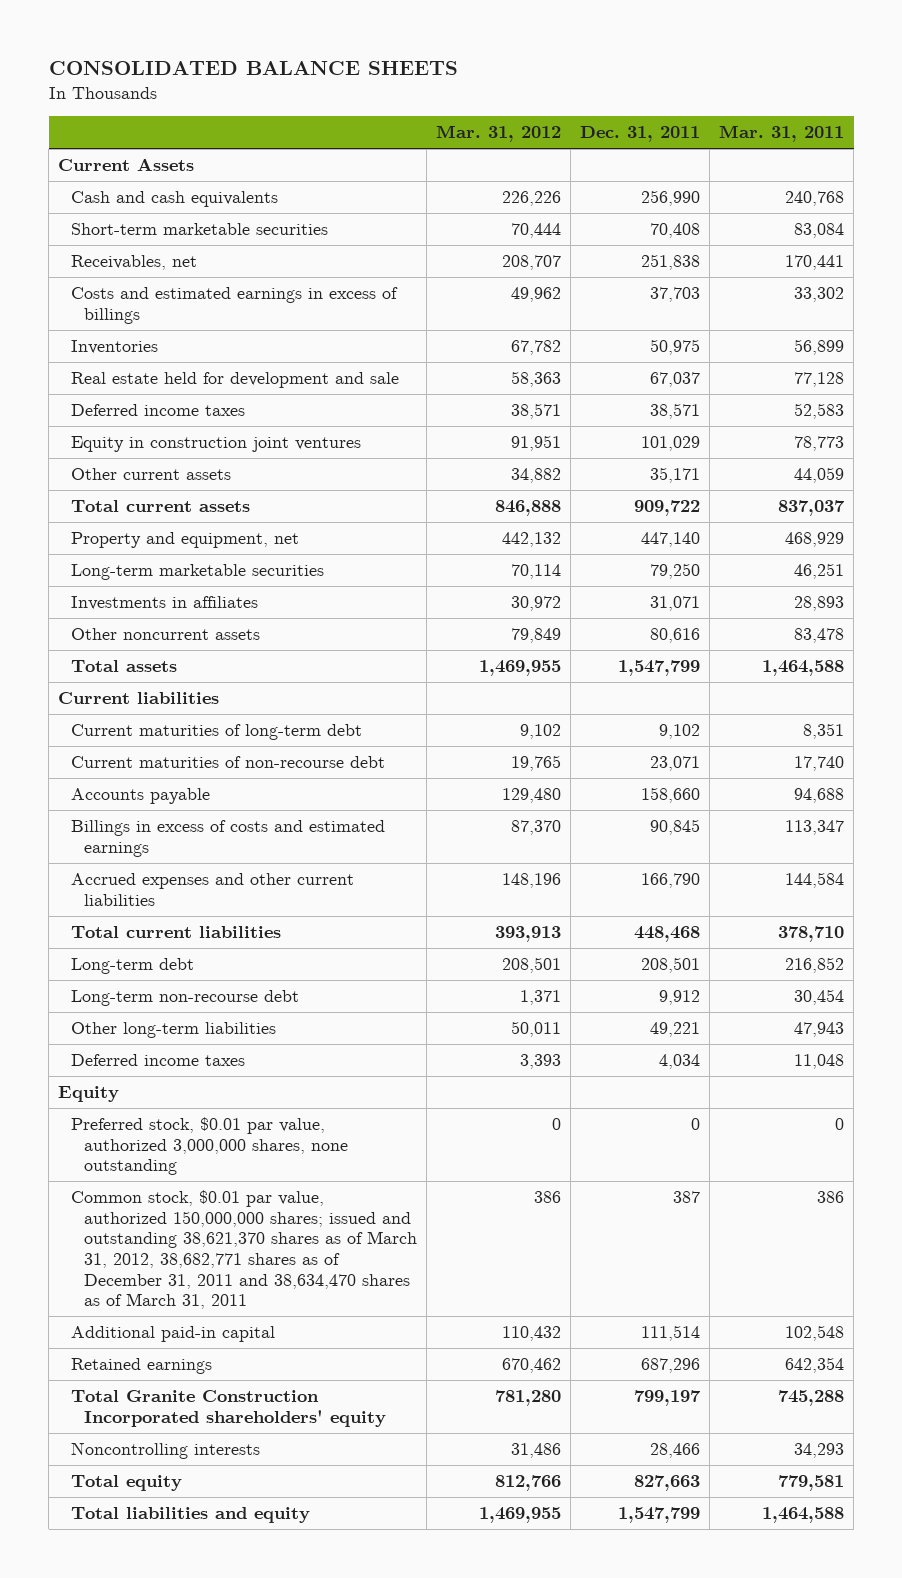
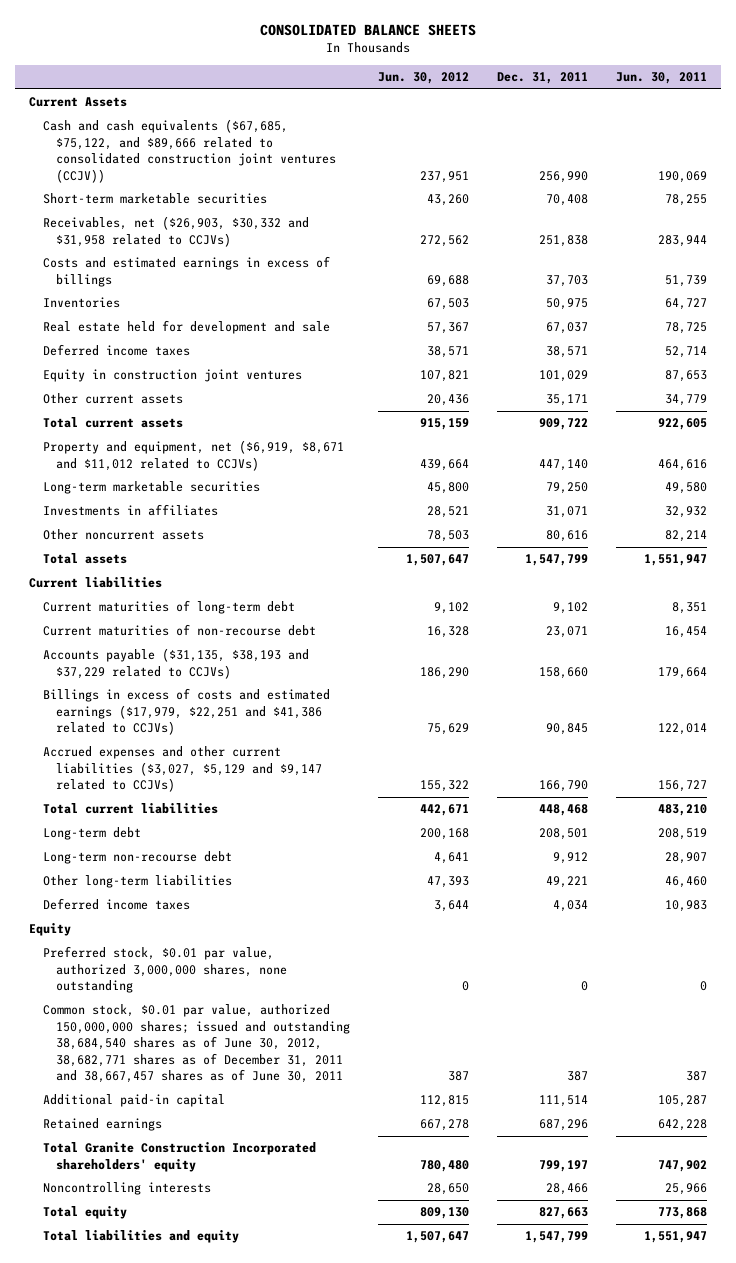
[436,125,562,143] Mar. 31, 2012 -> none
[719,125,845,143] Mar. 31, 2011 -> none
none -> [377,72,469,85] Jun. 30, 2012
none -> [615,72,707,85] Jun. 30, 2011
[71,191,279,208] Cash and cash equivalents -> [42,119,336,183] Cash and cash equivalents ($67,685, $75,122, and $89,666 related to consolidated construction joint ventures (CCJV))
[71,255,198,271] Receivables, net -> [42,216,309,247] Receivables, net ($26,903, $30,332 and $31,958 related to CCJVs)
[71,532,300,549] Property and equipment, net -> [42,440,344,471] Property and equipment, net ($6,919, $8,671 and $11,012 related to CCJVs)
[71,788,211,805] Accounts payable -> [42,648,309,679] Accounts payable ($31,135, $38,193 and $37,229 related to CCJVs)
[71,820,386,857] Billings in excess of costs and estimated earnings -> [42,688,330,736] Billings in excess of costs and estimated earnings ($17,979, $22,251 and $41,386 related to CCJVs)
[71,873,355,906] Accrued expenses and other current liabilities -> [42,746,322,793] Accrued expenses and other current liabilities ($3,027, $5,129 and $9,147 related to CCJVs)
[71,1190,418,1310] Common stock, $0.01 par value, authorized 150,000,000 shares; issued and outstanding 38,621,370 shares as of March 31, 2012, 38,682,771 shares as of December 31, 2011 and 38,634,470 shares as of March 31, 2011 -> [42,1004,350,1084] Common stock, $0.01 par value, authorized 150,000,000 shares; issued and outstanding 38,684,540 shares as of June 30, 2012, 38,682,771 shares as of December 31, 2011 and 38,667,457 shares as of June 30, 2011

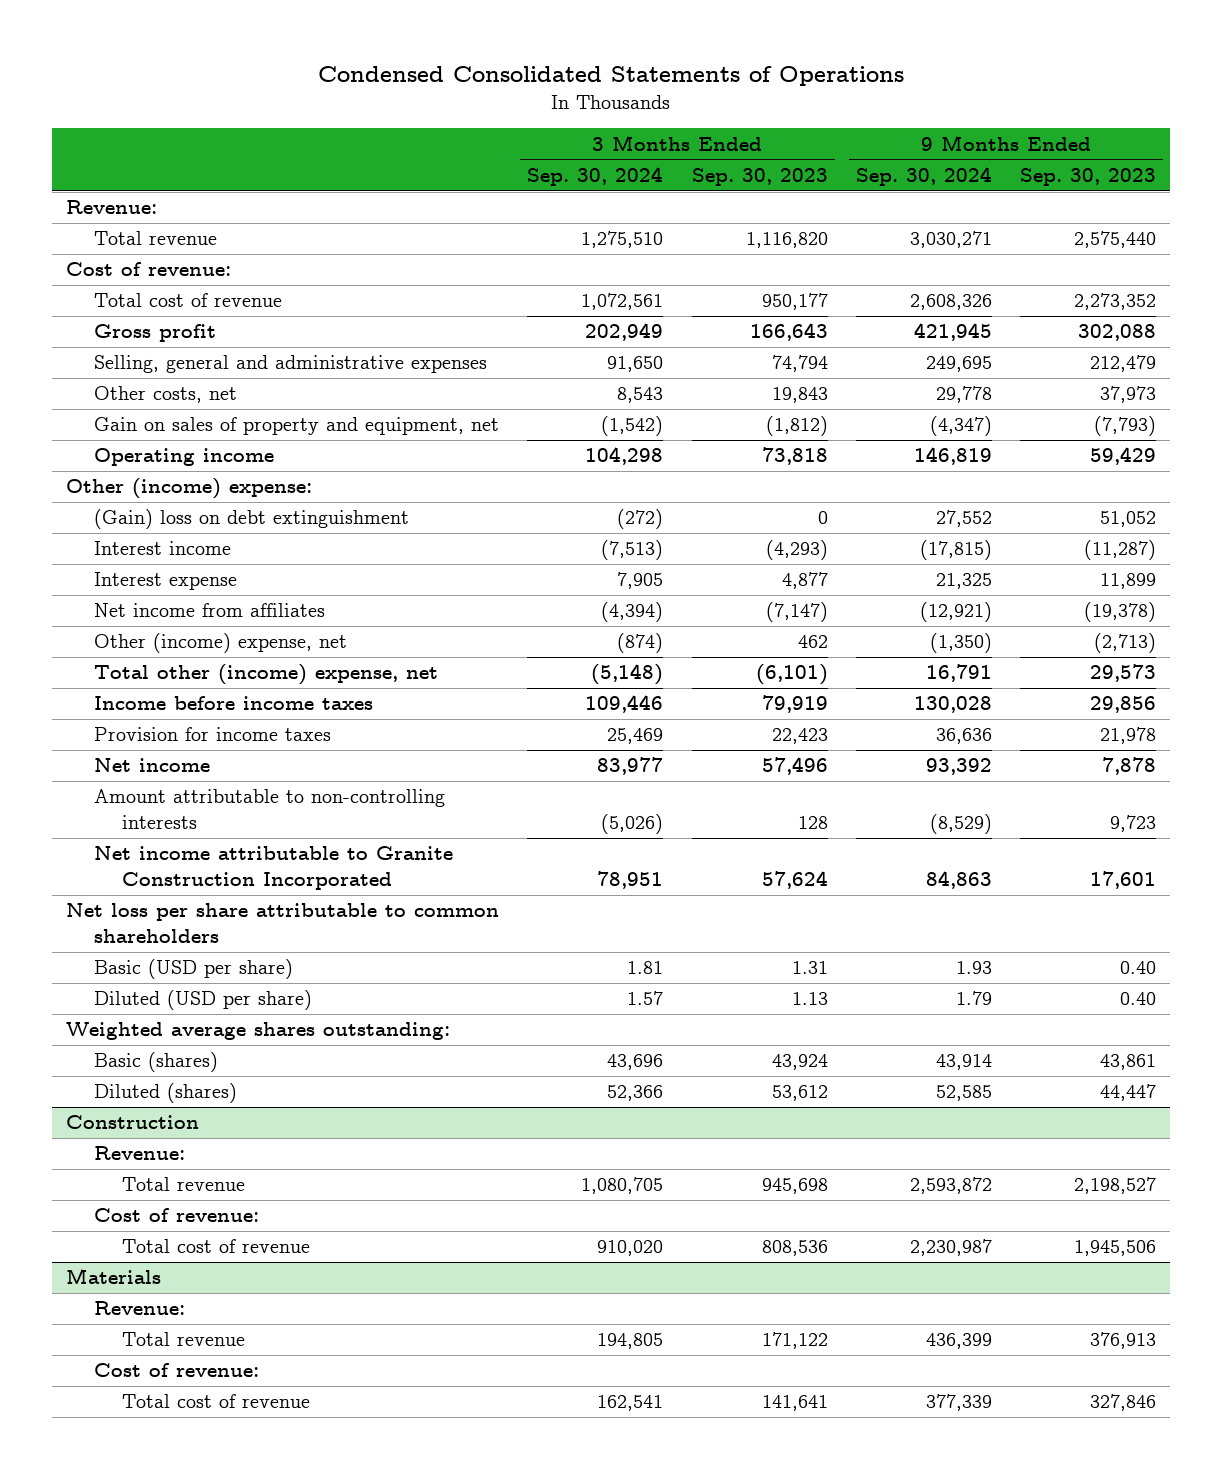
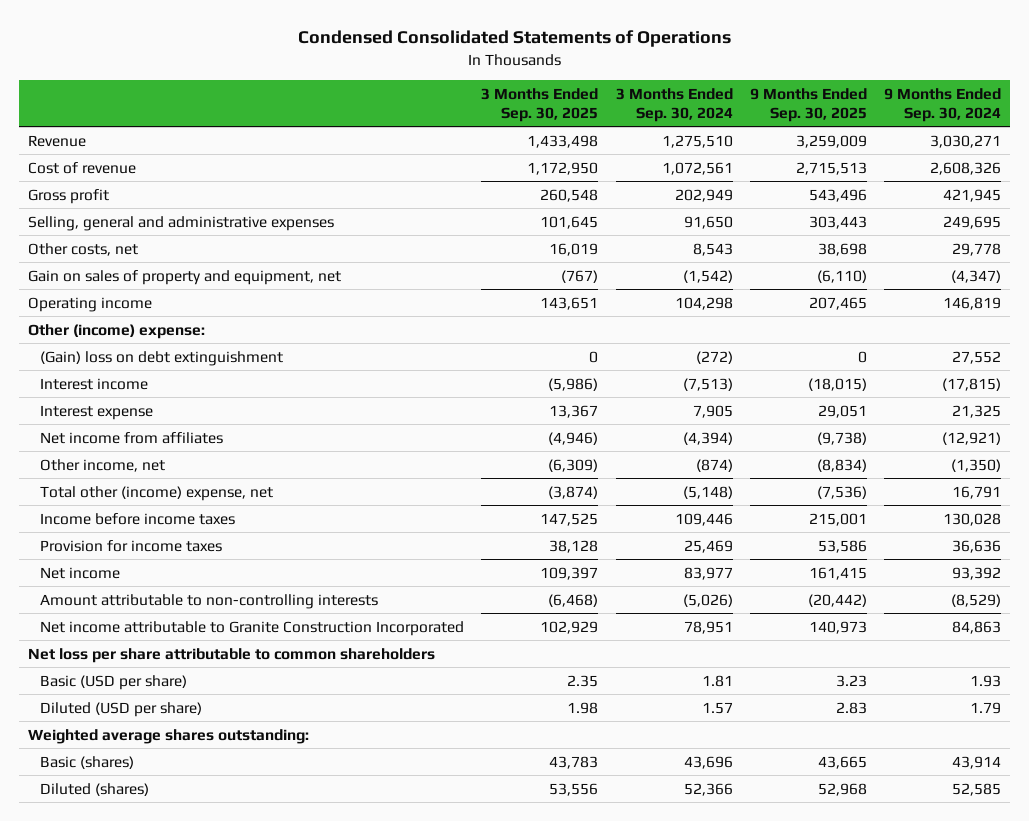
[691,167,828,186] Sep. 30, 2023 -> none
[1020,167,1157,186] Sep. 30, 2023 -> none
none -> [481,87,599,123] 3 Months Ended Sep. 30, 2025
none -> [749,87,867,123] 9 Months Ended Sep. 30, 2025
[65,200,157,215] Revenue: -> none
[65,262,231,277] Cost of revenue: -> none
[93,231,217,246] Total revenue -> [27,134,86,147] Revenue
[93,293,282,308] Total cost of revenue -> [27,161,136,174] Cost of revenue
[93,633,347,654] Other (income) expense, net -> [39,458,165,472] Other income, net
[65,1115,199,1130] Construction -> none
[93,1146,185,1161] Revenue: -> none
[121,1177,245,1192] Total revenue -> none
[93,1208,259,1223] Cost of revenue: -> none
[121,1239,310,1254] Total cost of revenue -> none
[65,1268,161,1285] Materials -> none
[93,1301,185,1316] Revenue: -> none
[121,1332,245,1347] Total revenue -> none
[93,1363,259,1378] Cost of revenue: -> none
[121,1394,310,1409] Total cost of revenue -> none

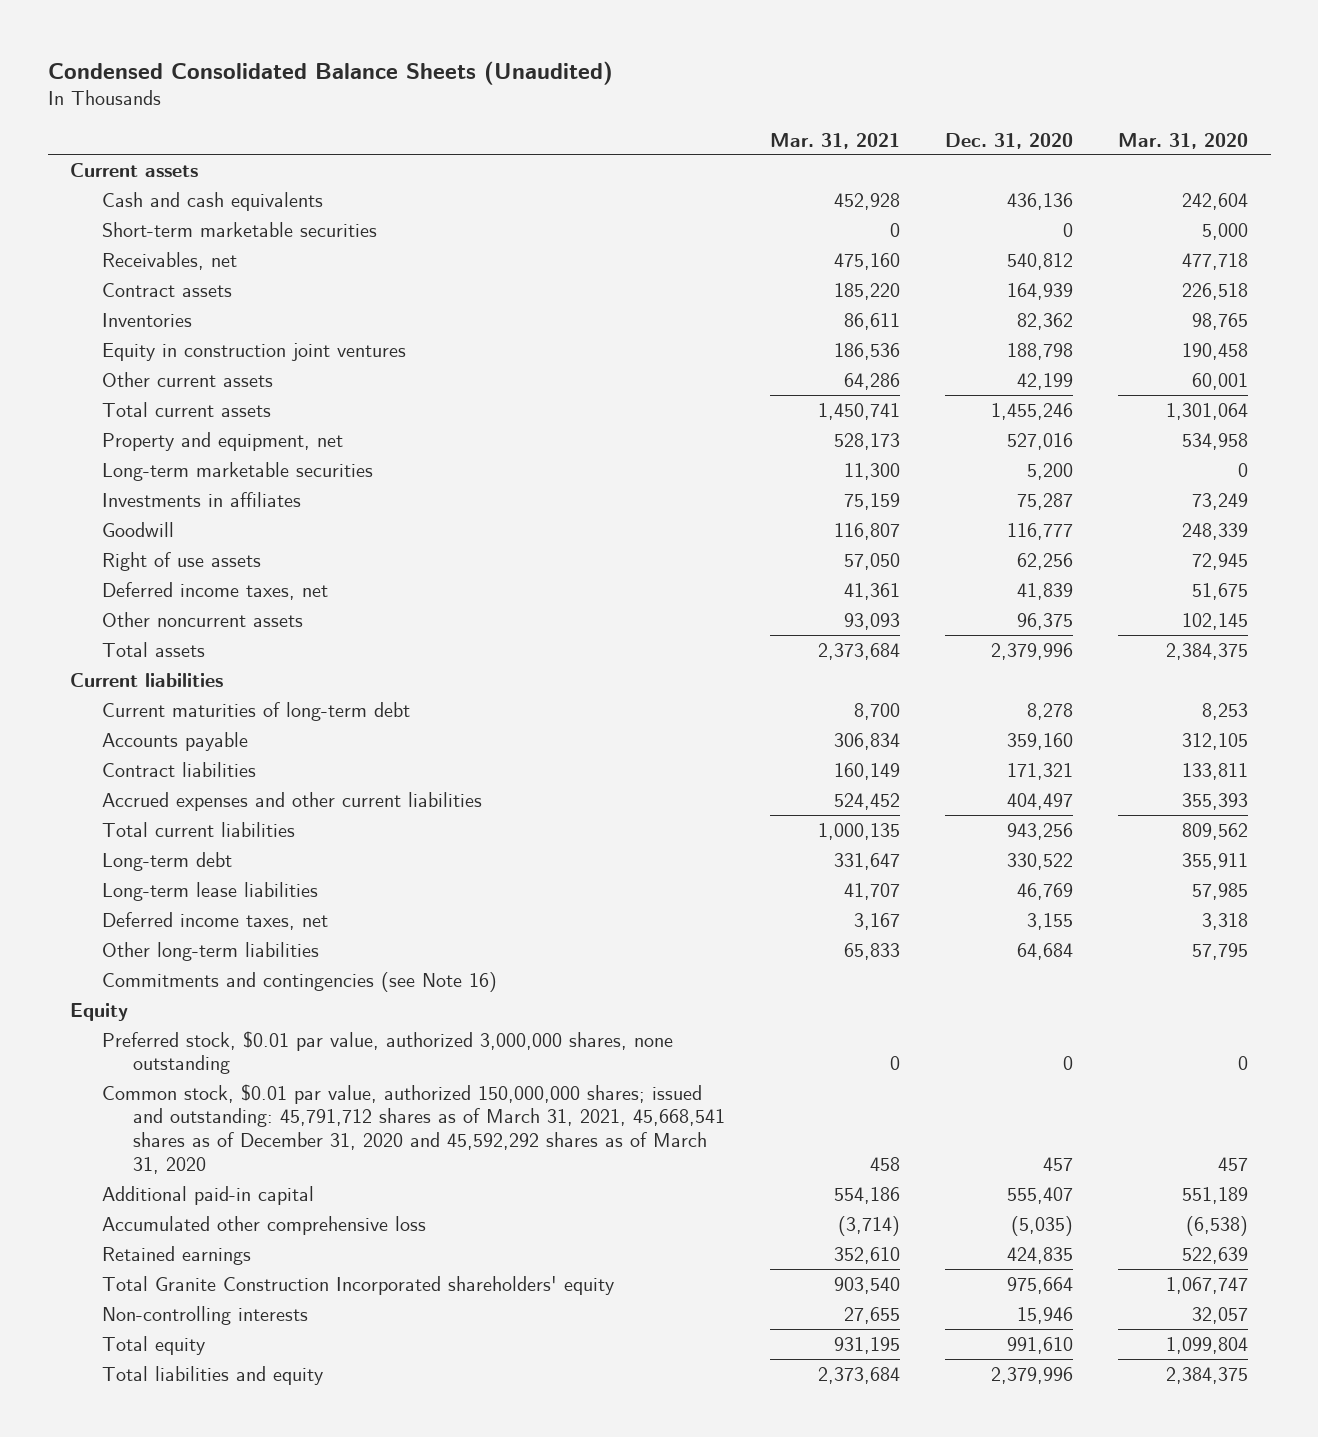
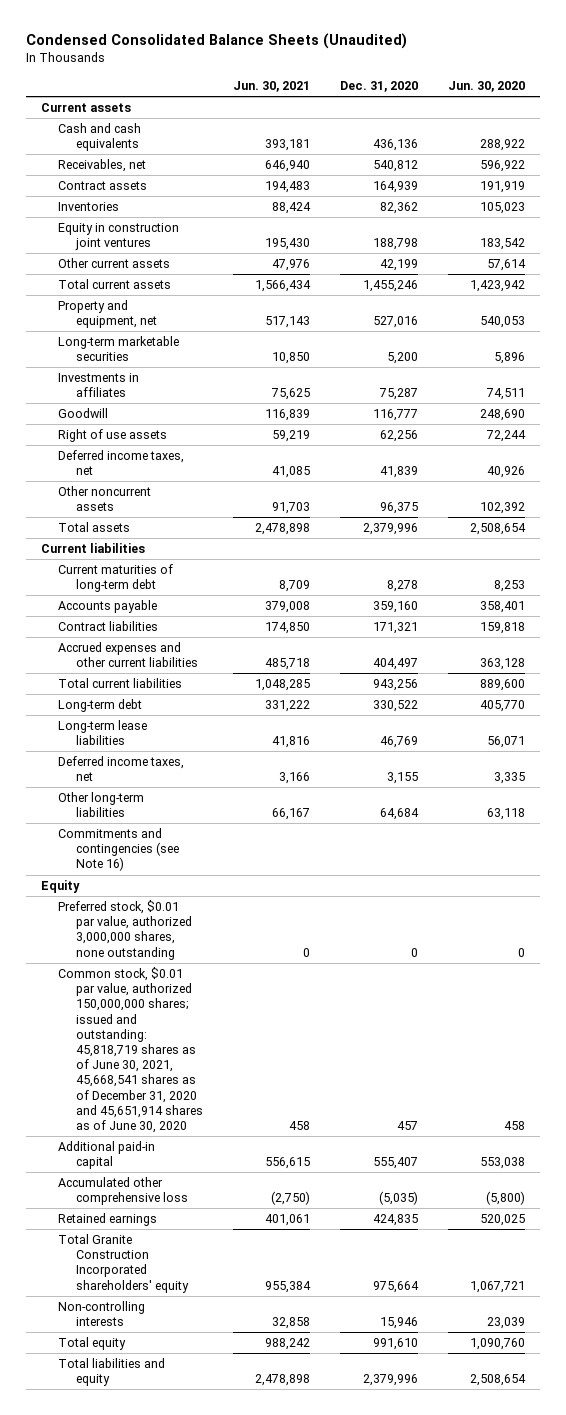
[769,132,900,149] Mar. 31, 2021 -> none
[1118,132,1249,149] Mar. 31, 2020 -> none
none -> [232,80,310,92] Jun. 30, 2021
none -> [447,80,525,92] Jun. 30, 2020
[101,221,377,237] Short-term marketable securities -> none
[101,1083,725,1174] Common stock, $0.01 par value, authorized 150,000,000 shares; issued and outstanding: 45,791,712 shares as of March 31, 2021, 45,668,541 shares as of December 31, 2020 and 45,592,292 shares as of March 31, 2020 -> [58,967,203,1134] Common stock, $0.01 par value, authorized 150,000,000 shares; issued and outstanding: 45,818,719 shares as of June 30, 2021, 45,668,541 shares as of December 31, 2020 and 45,651,914 shares as of June 30, 2020

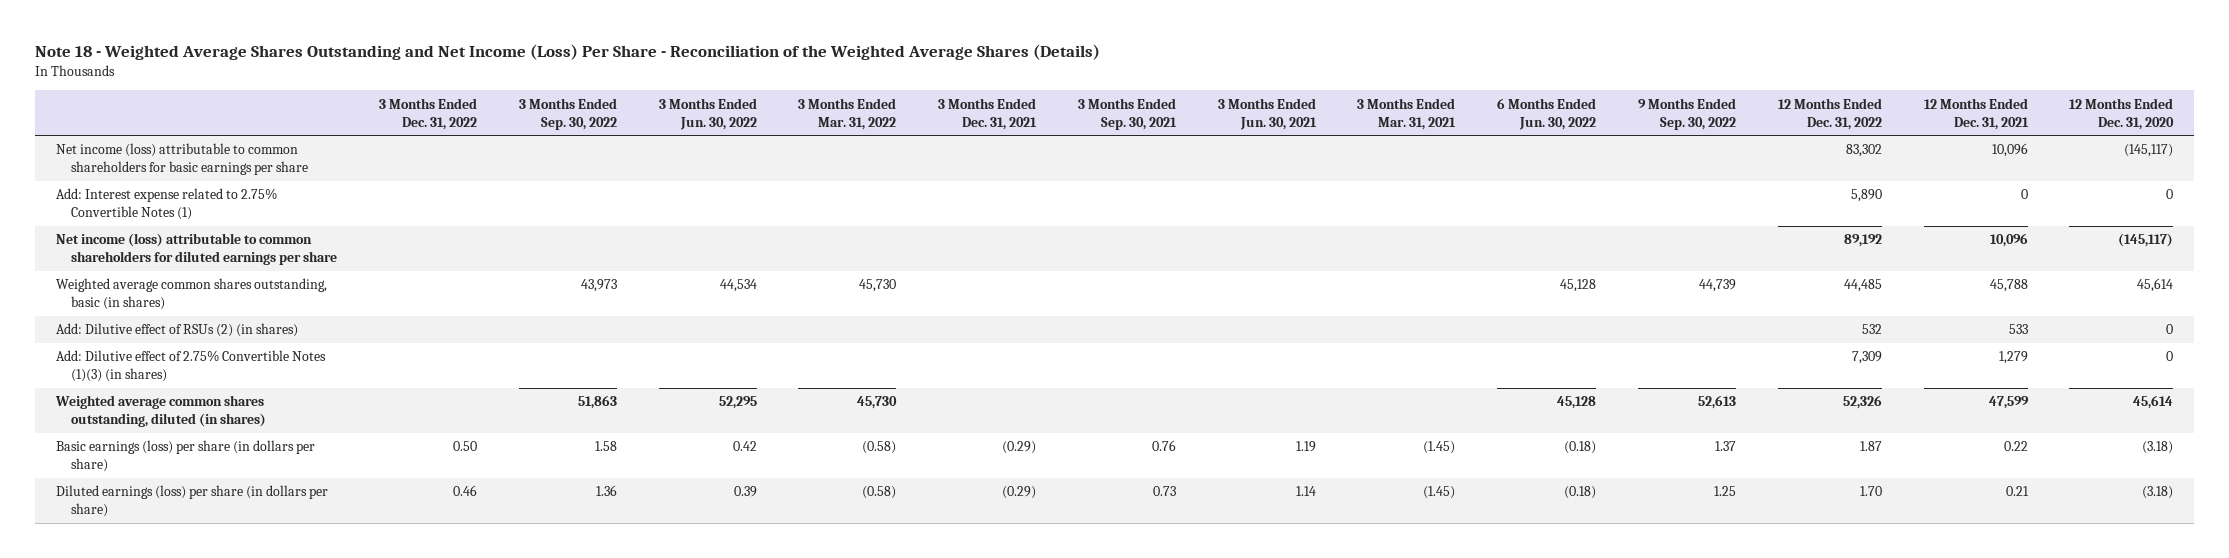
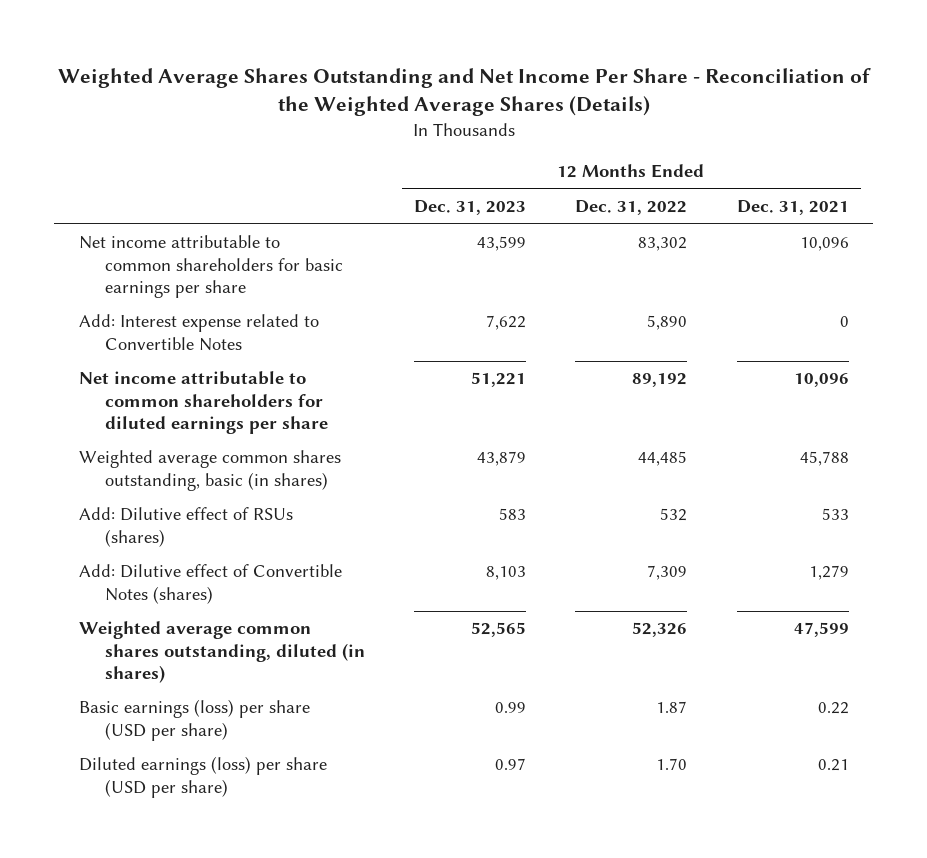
[34,44,1100,61] Note 18 - Weighted Average Shares Outstanding and Net Income (Loss) Per Share - Reconciliation of the Weighted Average Shares (Details) -> [57,67,871,116] Weighted Average Shares Outstanding and Net Income Per Share - Reconciliation of the Weighted Average Shares (Details)
[379,97,478,130] 3 Months Ended Dec. 31, 2022 -> none
[518,97,617,130] 3 Months Ended Sep. 30, 2022 -> none
[658,97,757,130] 3 Months Ended Jun. 30, 2022 -> none
[798,97,897,130] 3 Months Ended Mar. 31, 2022 -> none
[938,97,1038,130] 3 Months Ended Dec. 31, 2021 -> none
[1077,97,1177,130] 3 Months Ended Sep. 30, 2021 -> none
[1217,97,1317,130] 3 Months Ended Jun. 30, 2021 -> none
[1357,97,1457,130] 3 Months Ended Mar. 31, 2021 -> none
[1497,97,1597,130] 6 Months Ended Jun. 30, 2022 -> none
[1638,97,1737,130] 9 Months Ended Sep. 30, 2022 -> none
[2069,97,2175,130] 12 Months Ended Dec. 31, 2020 -> none
none -> [414,200,527,216] Dec. 31, 2023
[55,143,309,176] Net income (loss) attributable to common shareholders for basic earnings per share -> [78,235,344,298] Net income attributable to common shareholders for basic earnings per share
[55,188,277,221] Add: Interest expense related to 2.75% Convertible Notes (1) -> [78,314,319,351] Add: Interest expense related to Convertible Notes
[55,233,338,266] Net income (loss) attributable to common shareholders for diluted earnings per share -> [78,371,329,434] Net income attributable to common shareholders for diluted earnings per share
[55,323,298,338] Add: Dilutive effect of RSUs (2) (in shares) -> [78,507,293,547] Add: Dilutive effect of RSUs (shares)
[55,350,326,383] Add: Dilutive effect of 2.75% Convertible Notes (1)(3) (in shares) -> [78,564,342,604] Add: Dilutive effect of Convertible Notes (shares)
[55,440,315,473] Basic earnings (loss) per share (in dollars per share) -> [78,699,310,741] Basic earnings (loss) per share (USD per share)
[55,485,328,518] Diluted earnings (loss) per share (in dollars per share) -> [78,756,327,798] Diluted earnings (loss) per share (USD per share)

